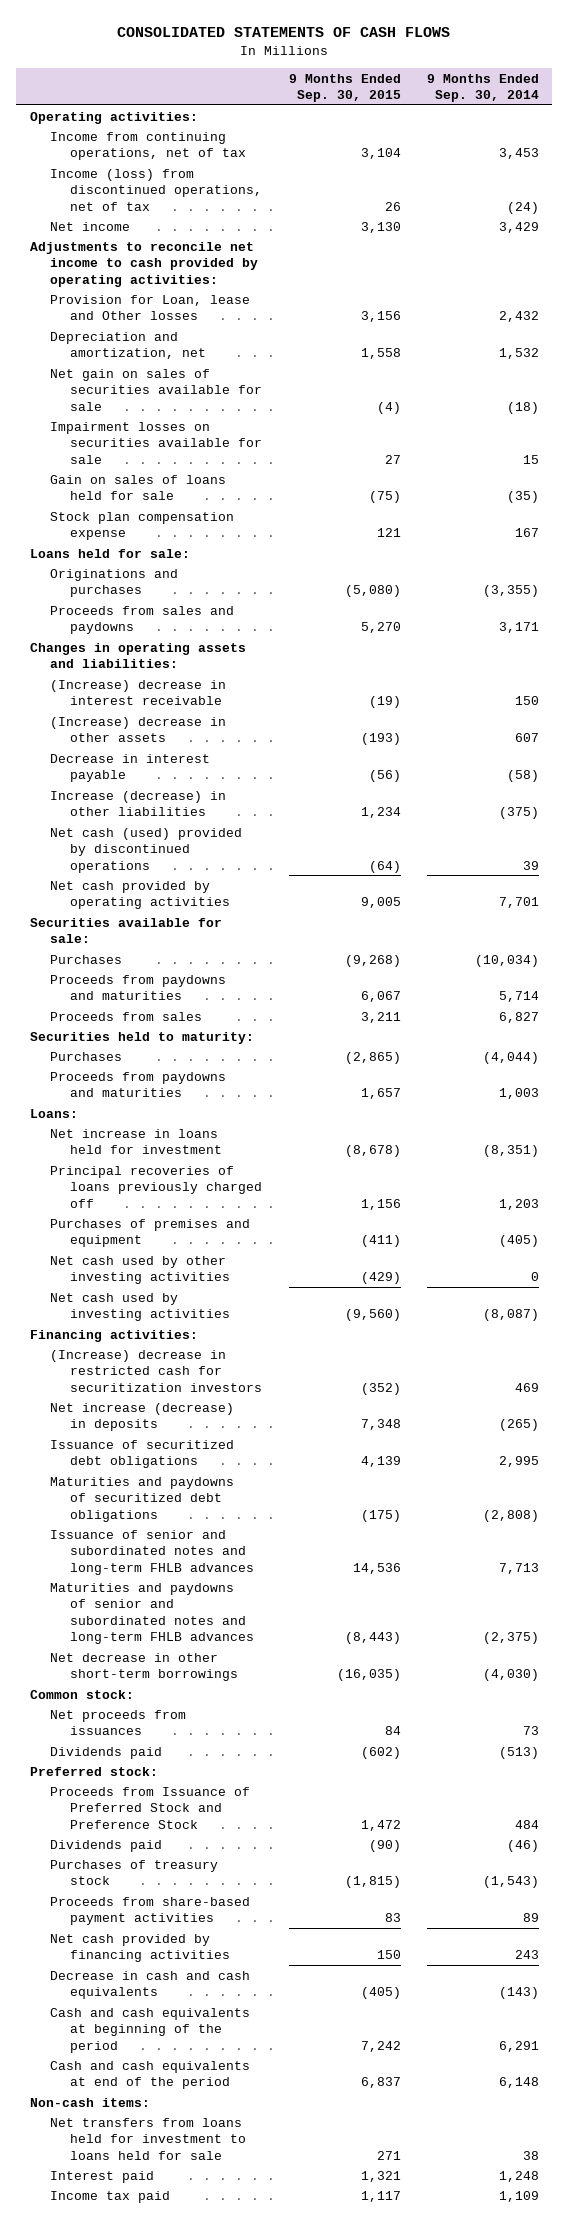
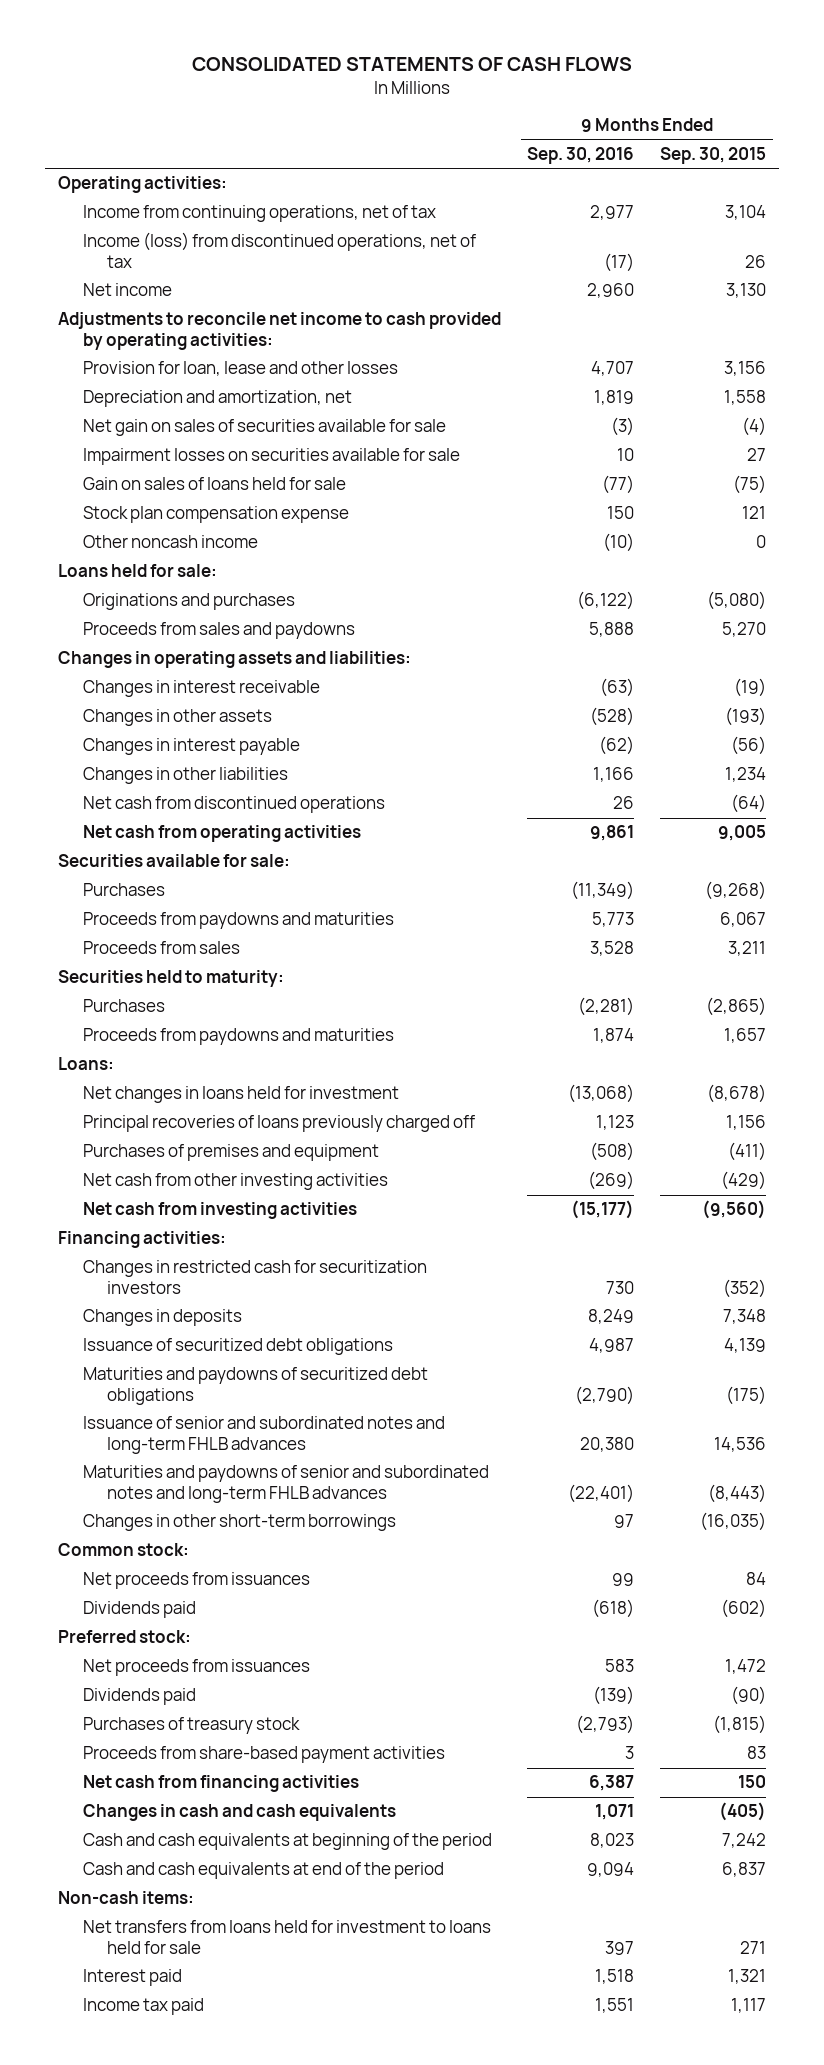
[427,73,540,103] 9 Months Ended Sep. 30, 2014 -> none
none -> [527,146,635,164] Sep. 30, 2016
[49,294,250,321] Provision for Loan, lease and Other losses -> [82,361,398,377] Provision for loan, lease and other losses
none -> [82,535,258,549] Other noncash income
[49,679,226,706] (Increase) decrease in interest receivable -> [82,680,320,698] Changes in interest receivable
[49,716,226,743] (Increase) decrease in other assets -> [82,709,272,727] Changes in other assets
[49,753,210,783] Decrease in interest payable -> [82,738,300,756] Changes in interest payable
[49,790,226,817] Increase (decrease) in other liabilities -> [82,767,288,785] Changes in other liabilities
[49,827,242,873] Net cash (used) provided by discontinued operations -> [82,796,385,814] Net cash from discontinued operations
[49,880,231,910] Net cash provided by operating activities -> [82,825,361,843] Net cash from operating activities
[49,1128,223,1155] Net increase in loans held for investment -> [82,1086,399,1104] Net changes in loans held for investment
[49,1255,231,1285] Net cash used by other investing activities -> [82,1173,388,1191] Net cash from other investing activities
[49,1292,231,1322] Net cash used by investing activities -> [82,1202,357,1220] Net cash from investing activities
[49,1349,263,1392] (Increase) decrease in restricted cash for securitization investors -> [82,1260,427,1294] Changes in restricted cash for securitization investors
[49,1402,234,1432] Net increase (decrease) in deposits -> [82,1309,242,1327] Changes in deposits
[49,1652,239,1682] Net decrease in other short-term borrowings -> [82,1514,396,1532] Changes in other short-term borrowings
[49,1786,250,1829] Proceeds from Issuance of Preferred Stock and Preference Stock -> [82,1659,310,1677] Net proceeds from issuances
[49,1933,231,1963] Net cash provided by financing activities -> [82,1775,359,1793] Net cash from financing activities
[49,1970,250,2000] Decrease in cash and cash equivalents -> [82,1804,396,1822] Changes in cash and cash equivalents

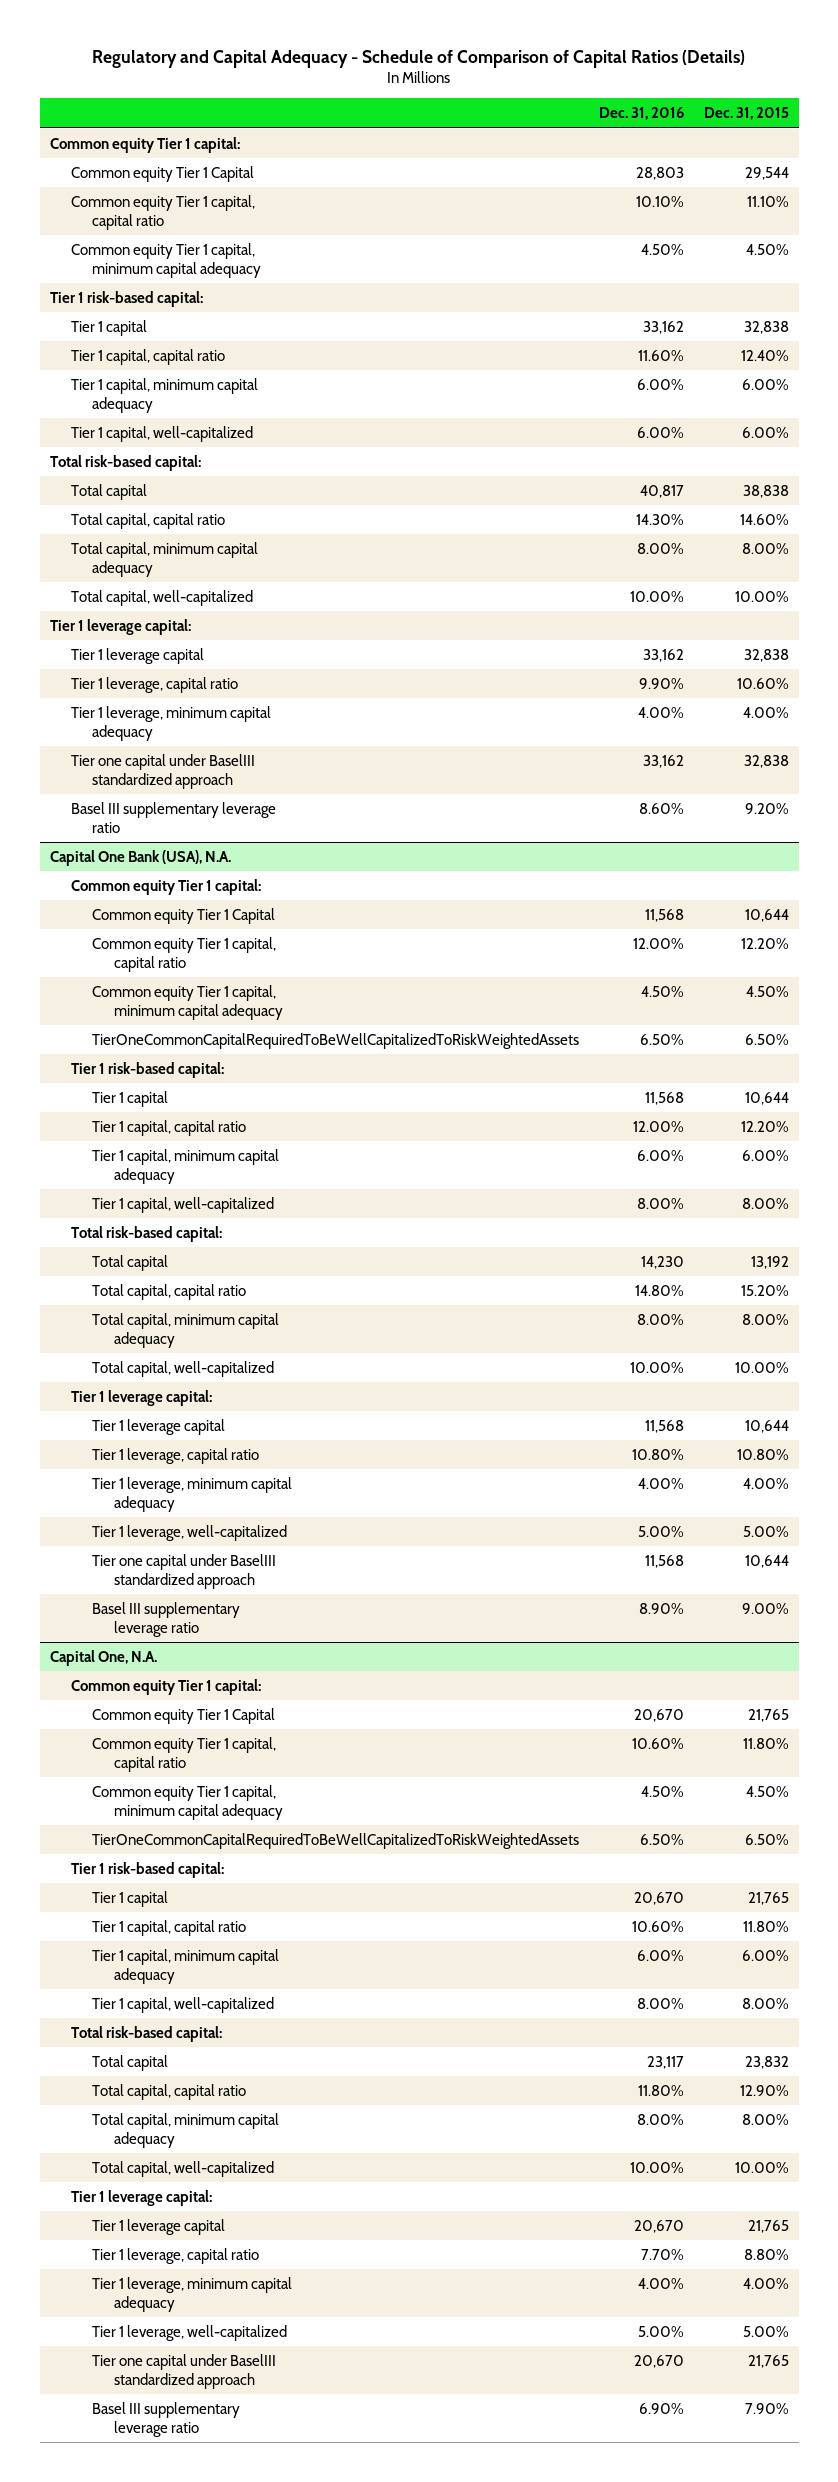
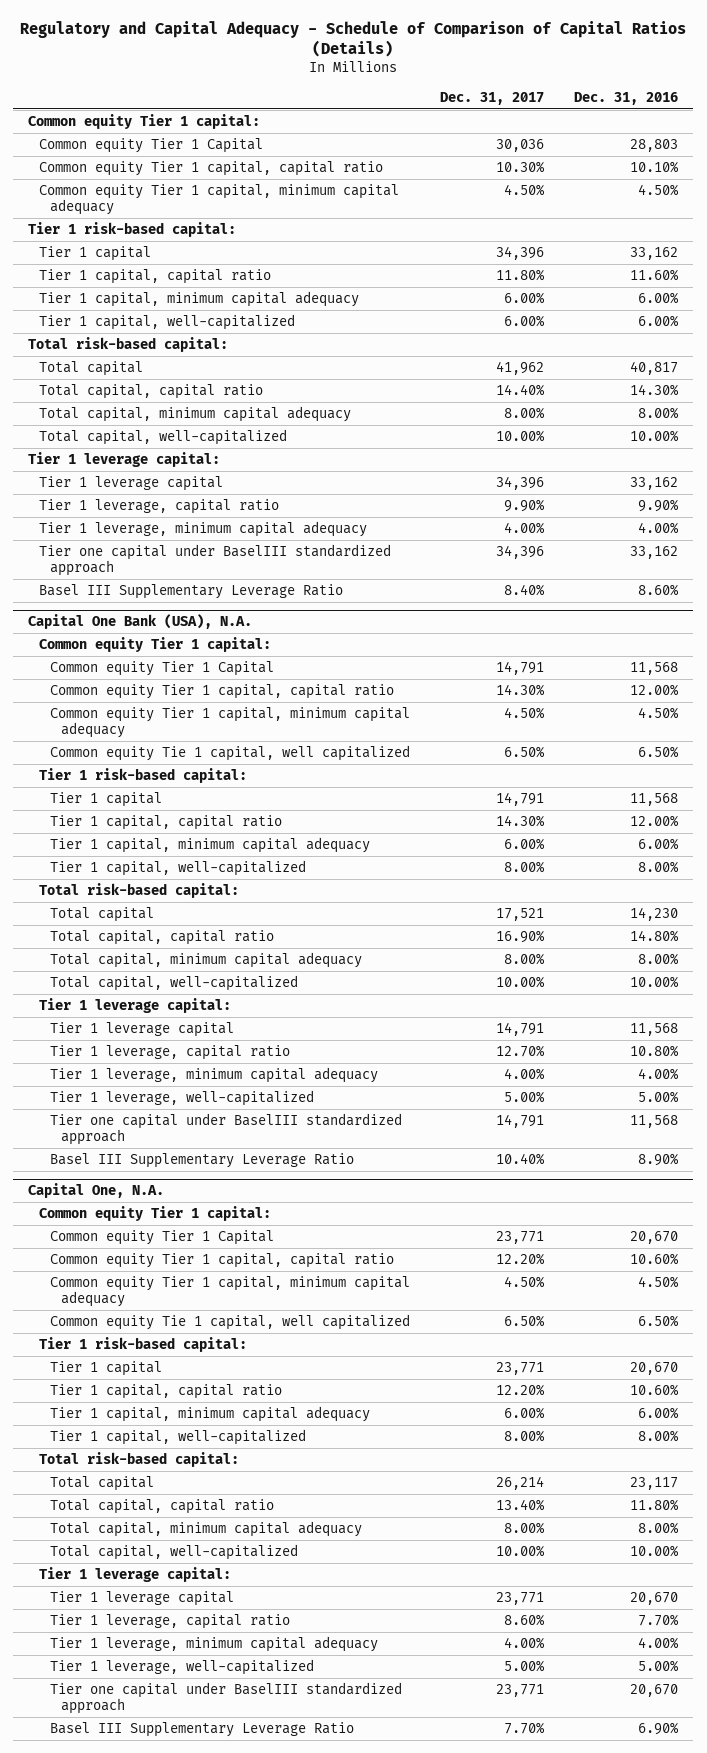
[703,107,789,121] Dec. 31, 2015 -> none
none -> [440,91,545,105] Dec. 31, 2017
[70,801,276,834] Basel III supplementary leverage ratio -> [39,584,344,600] Basel III Supplementary Leverage Ratio
[92,1032,580,1049] TierOneCommonCapitalRequiredToBeWellCapitalizedToRiskWeightedAssets -> [50,745,411,762] Common equity Tie 1 capital, well capitalized
[92,1601,241,1638] Basel III supplementary leverage ratio -> [50,1153,355,1169] Basel III Supplementary Leverage Ratio
[92,1832,580,1849] TierOneCommonCapitalRequiredToBeWellCapitalizedToRiskWeightedAssets -> [50,1314,411,1331] Common equity Tie 1 capital, well capitalized
[92,2401,241,2438] Basel III supplementary leverage ratio -> [50,1722,355,1738] Basel III Supplementary Leverage Ratio

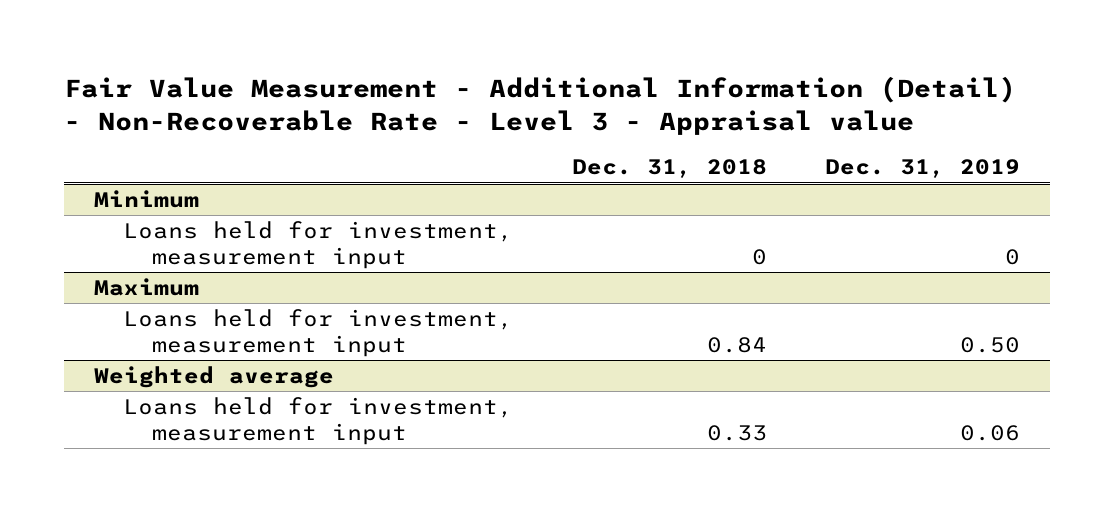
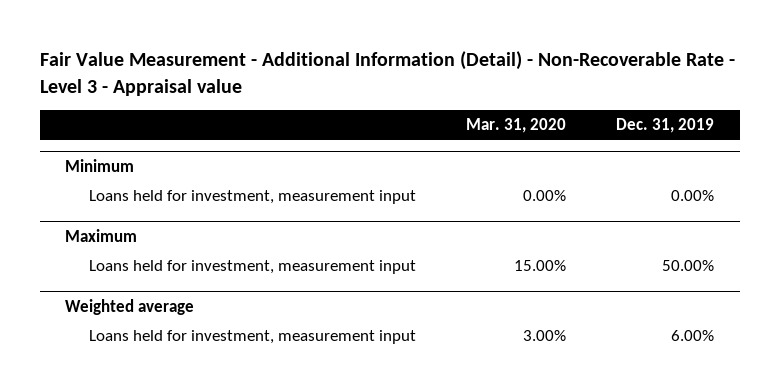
[571,159,767,179] Dec. 31, 2018 -> none
none -> [466,118,567,134] Mar. 31, 2020
[1005,248,1021,265] 0 -> [671,190,715,202] 0.00%
[960,336,1021,353] 0.50 -> [662,260,715,272] 50.00%
[960,424,1021,441] 0.06 -> [671,330,715,342] 6.00%

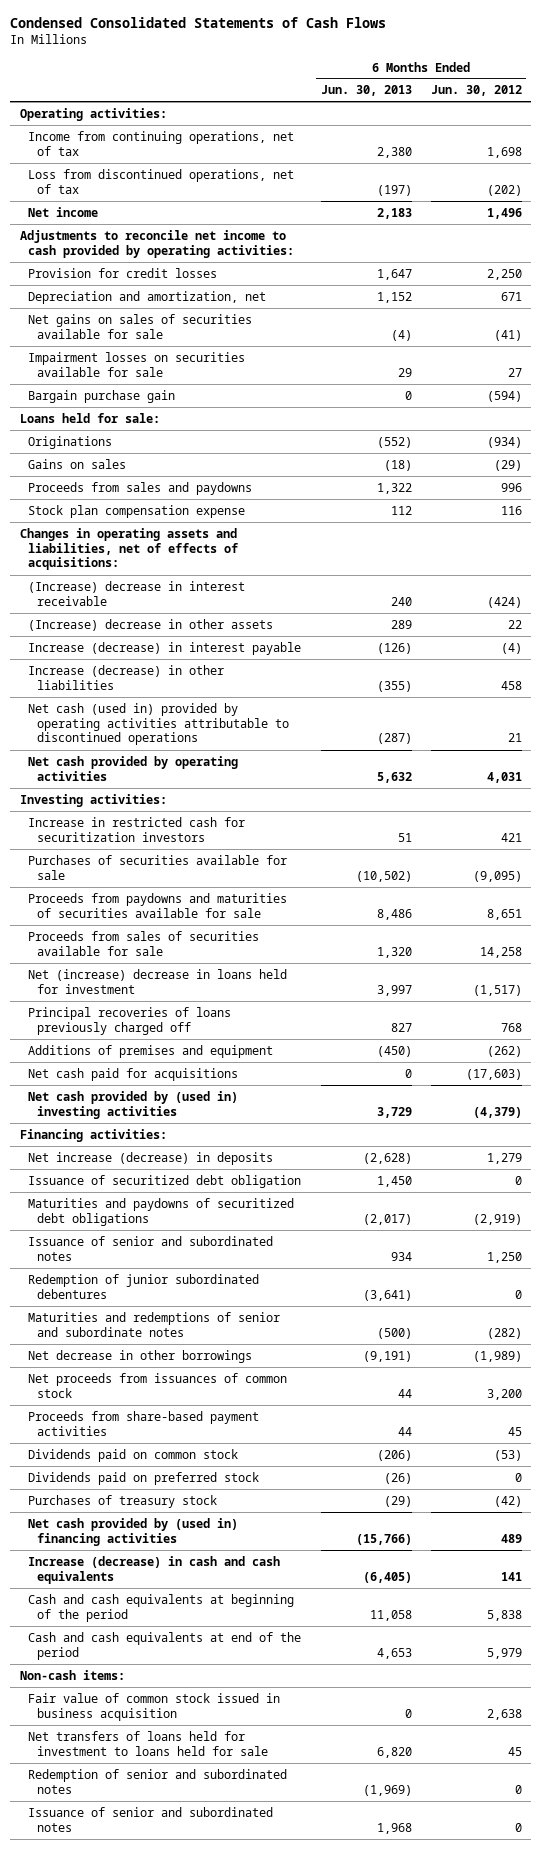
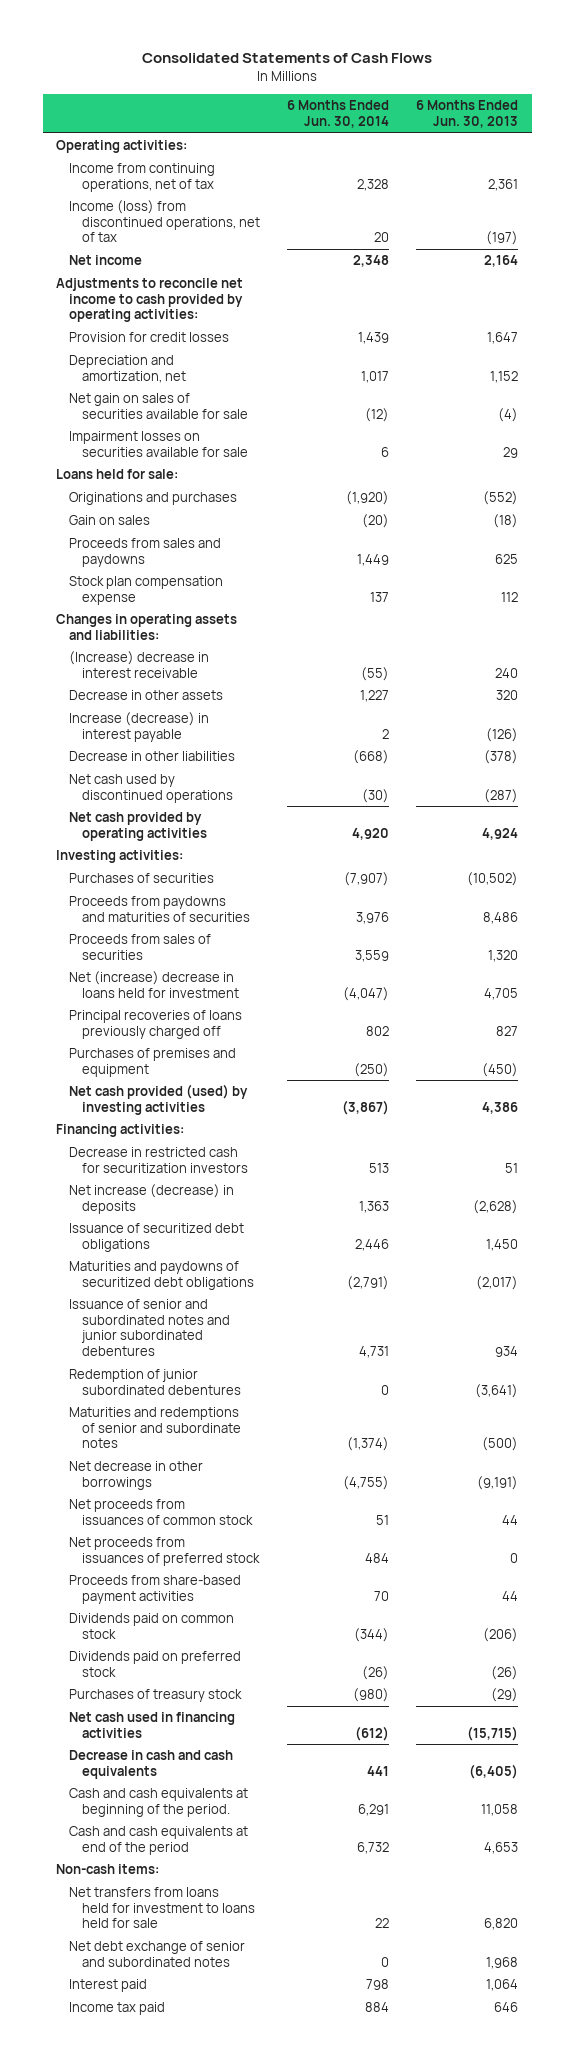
[9,17,386,29] Condensed Consolidated Statements of Cash Flows -> [142,53,433,64] Consolidated Statements of Cash Flows
[430,85,522,97] Jun. 30, 2012 -> none
none -> [287,100,390,129] 6 Months Ended Jun. 30, 2014
[376,146,412,158] 2,380 -> [488,178,519,191] 2,361
[28,168,295,194] Loss from discontinued operations, net of tax -> [69,200,261,243] Income (loss) from discontinued operations, net of tax
[376,207,412,219] 2,183 -> [484,255,519,268] 2,164
[28,313,253,339] Net gains on sales of securities available for sale -> [69,393,249,419] Net gain on sales of securities available for sale
[28,389,176,403] Bargain purchase gain -> none
[28,435,113,449] Originations -> [69,492,238,506] Originations and purchases
[28,458,127,469] Gains on sales -> [69,515,151,526] Gain on sales
[376,482,412,494] 1,322 -> [495,553,519,564] 625
[19,527,239,571] Changes in operating assets and liabilities, net of effects of acquisitions: -> [56,614,238,640] Changes in operating assets and liabilities:
[28,618,274,631] (Increase) decrease in other assets -> [69,690,224,701] Decrease in other assets
[390,619,412,629] 289 -> [496,690,519,701] 320
[28,664,225,690] Increase (decrease) in other liabilities -> [69,751,236,762] Decrease in other liabilities
[376,680,412,692] (355) -> [484,750,519,765] (378)
[28,702,290,746] Net cash (used in) provided by operating activities attributable to discontinued operations -> [69,774,234,803] Net cash used by discontinued operations
[376,771,412,783] 5,632 -> [482,827,519,840] 4,924
[28,816,246,842] Increase in restricted cash for securitization investors -> none
[28,854,288,880] Purchases of securities available for sale -> [69,873,215,884] Purchases of securities
[28,892,288,918] Proceeds from paydowns and maturities of securities available for sale -> [69,896,251,922] Proceeds from paydowns and maturities of securities
[28,930,260,956] Proceeds from sales of securities available for sale -> [69,934,212,960] Proceeds from sales of securities
[376,984,412,996] 3,997 -> [484,987,519,1000] 4,705
[28,1067,239,1081] Net cash paid for acquisitions -> none
[28,1044,274,1058] Additions of premises and equipment -> [69,1048,237,1077] Purchases of premises and equipment
[28,1090,239,1119] Net cash provided by (used in) investing activities -> [69,1084,249,1115] Net cash provided (used) by investing activities
[376,1106,412,1118] 3,729 -> [482,1101,519,1114] 4,386
none -> [69,1147,249,1173] Decrease in restricted cash for securitization investors
[28,1174,302,1188] Issuance of securitized debt obligation -> [69,1223,245,1252] Issuance of securitized debt obligations
[28,1235,274,1261] Issuance of senior and subordinated notes -> [69,1299,231,1357] Issuance of senior and subordinated notes and junior subordinated debentures
none -> [69,1537,261,1566] Net proceeds from issuances of preferred stock
[28,1517,239,1546] Net cash provided by (used in) financing activities -> [69,1712,236,1738] Net cash used in financing activities
[355,1533,412,1545] (15,766) -> [467,1725,519,1741] (15,715)
[28,1555,281,1584] Increase (decrease) in cash and cash equivalents -> [69,1750,234,1779] Decrease in cash and cash equivalents
[28,1593,295,1622] Cash and cash equivalents at beginning of the period -> [69,1788,249,1817] Cash and cash equivalents at beginning of the period.
[28,1692,281,1721] Fair value of common stock issued in business acquisition -> none
[28,1806,274,1832] Issuance of senior and subordinated notes -> none
[28,1730,269,1756] Net transfers of loans held for investment to loans held for sale -> [69,1887,256,1929] Net transfers from loans held for investment to loans held for sale
[28,1768,288,1794] Redemption of senior and subordinated notes -> [69,1941,246,1967] Net debt exchange of senior and subordinated notes
[362,1784,412,1796] (1,969) -> [486,1956,519,1969] 1,968
none -> [69,1979,148,1993] Interest paid
none -> [69,2002,166,2016] Income tax paid

